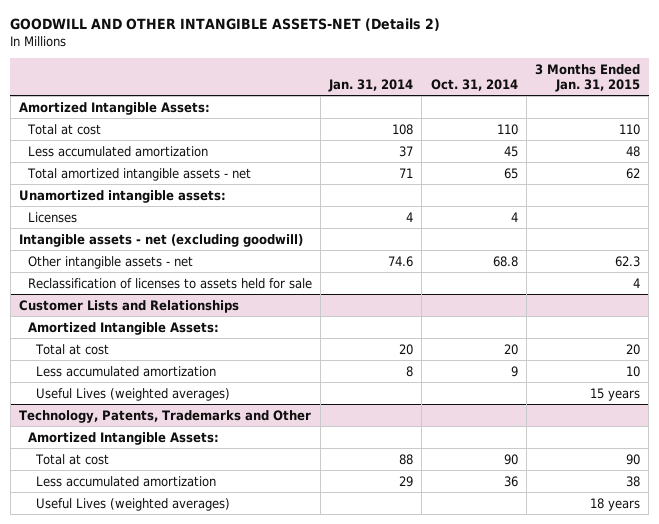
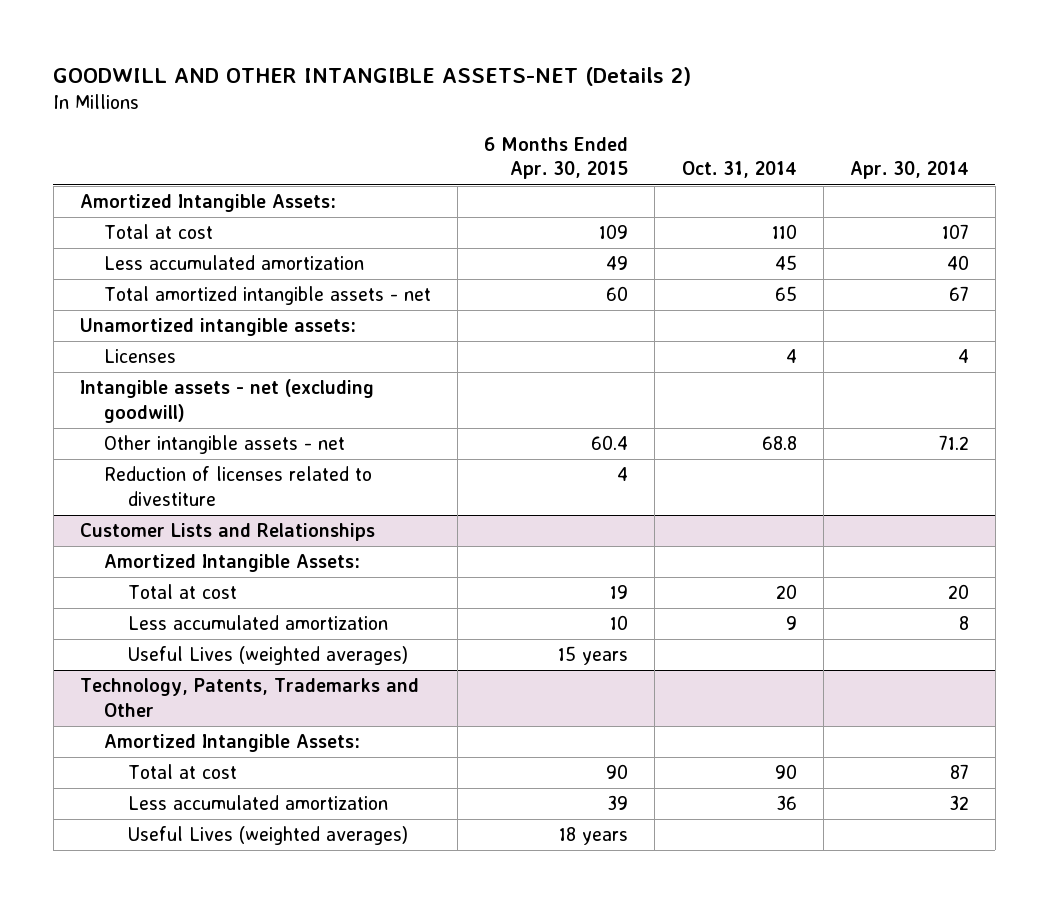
[328,78,414,92] Jan. 31, 2014 -> none
[534,63,640,92] 3 Months Ended Jan. 31, 2015 -> none
none -> [484,137,629,180] 6 Months Ended Apr. 30, 2015
none -> [849,161,969,180] Apr. 30, 2014
[27,277,312,289] Reclassification of licenses to assets held for sale -> [104,466,373,506] Reduction of licenses related to divestiture

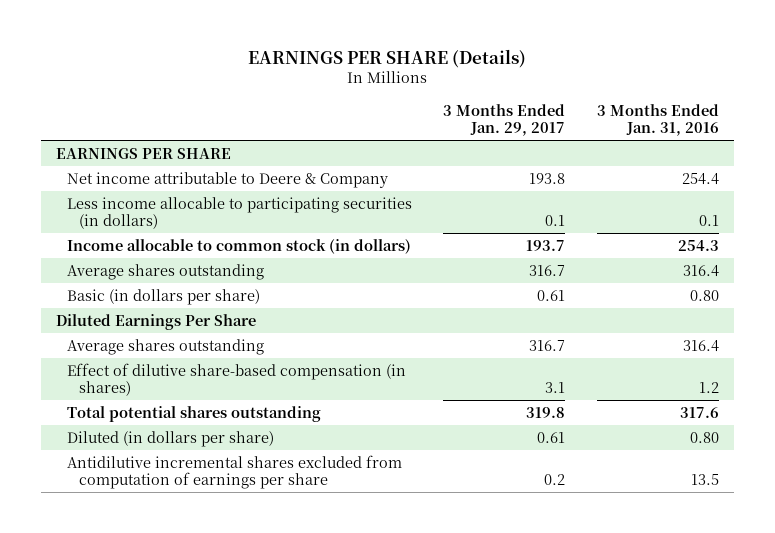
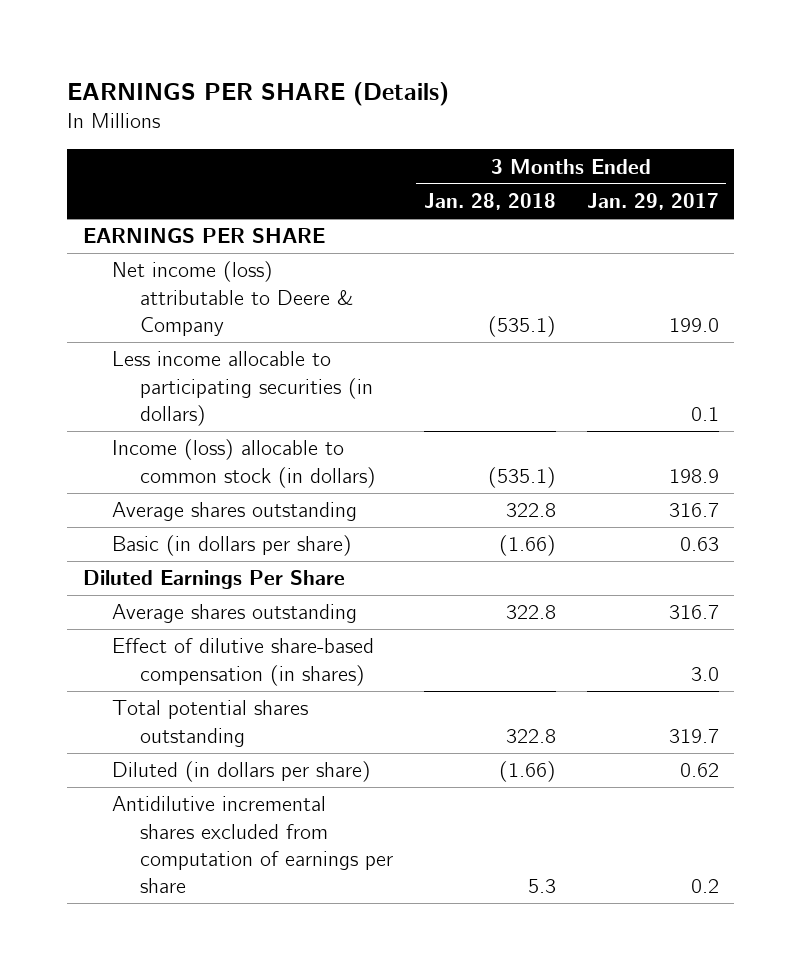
[596,104,719,137] 3 Months Ended Jan. 31, 2016 -> none
none -> [424,192,557,210] Jan. 28, 2018
[67,172,389,189] Net income attributable to Deere & Company -> [111,261,354,336] Net income (loss) attributable to Deere & Company
[529,173,566,185] 193.8 -> [668,317,719,332] 199.0
[67,239,412,255] Income allocable to common stock (in dollars) -> [111,439,377,488] Income (loss) allocable to common stock (in dollars)
[526,240,566,252] 193.7 -> [668,468,719,483] 198.9
[537,290,566,302] 0.61 -> [679,537,719,552] 0.63
[545,382,566,394] 3.1 -> [690,666,719,681] 3.0
[526,407,566,419] 319.8 -> [668,728,719,743] 319.7
[537,432,566,444] 0.61 -> [679,763,719,778] 0.62

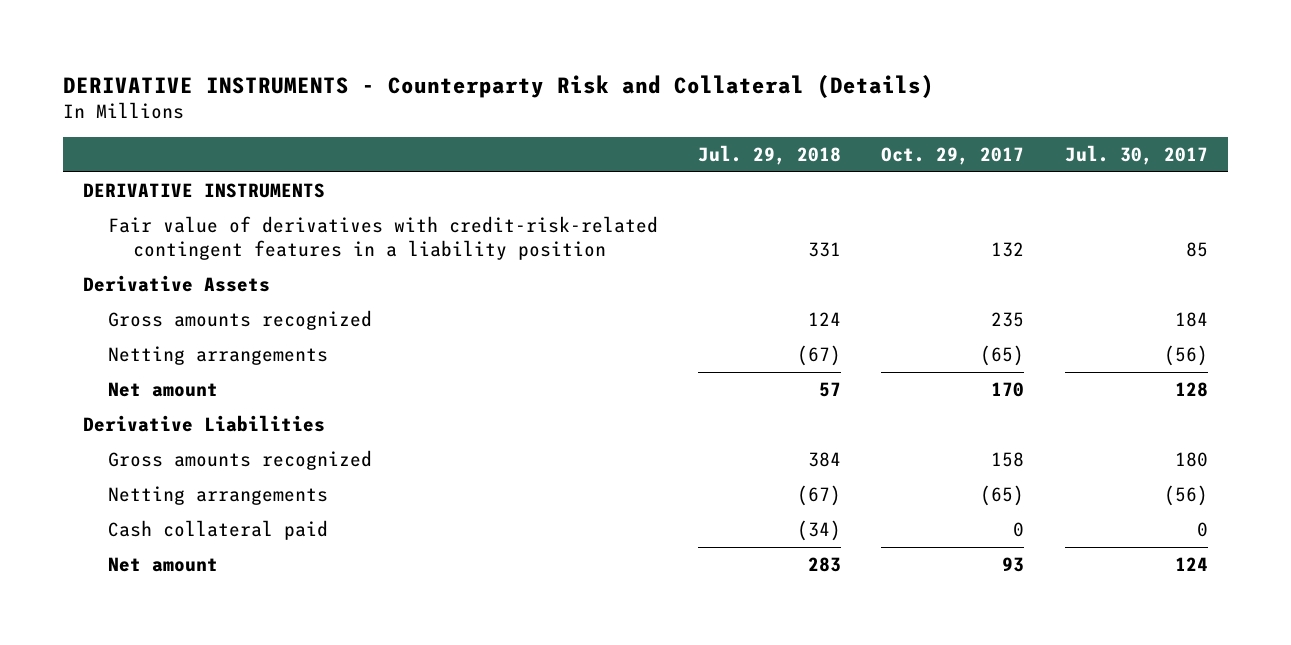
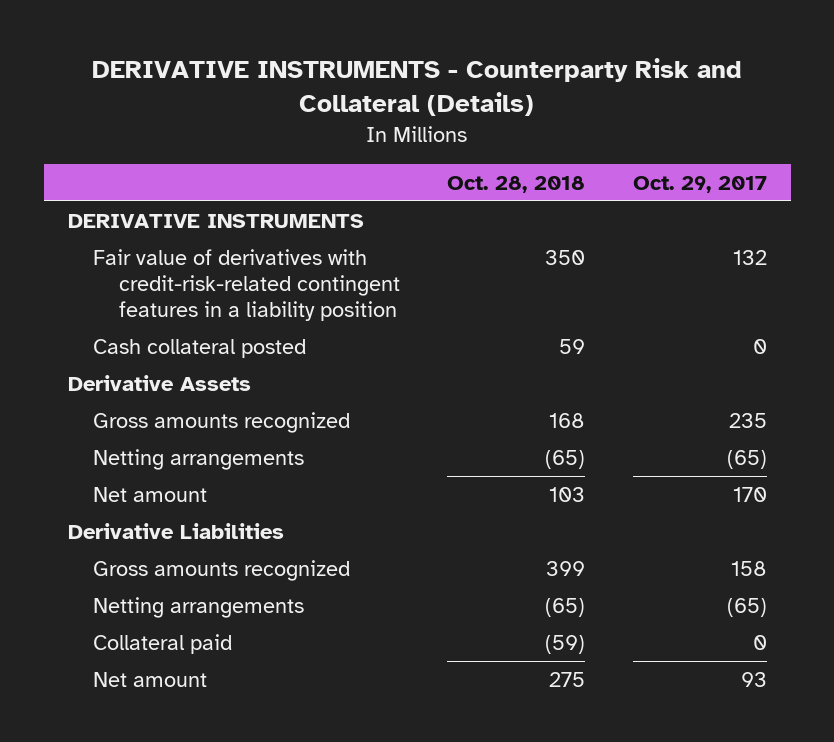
[698,145,842,166] Jul. 29, 2018 -> none
[1064,145,1208,166] Jul. 30, 2017 -> none
none -> [447,175,586,193] Oct. 28, 2018
none -> [93,338,307,358] Cash collateral posted
[107,519,328,540] Cash collateral paid -> [93,633,233,654] Collateral paid

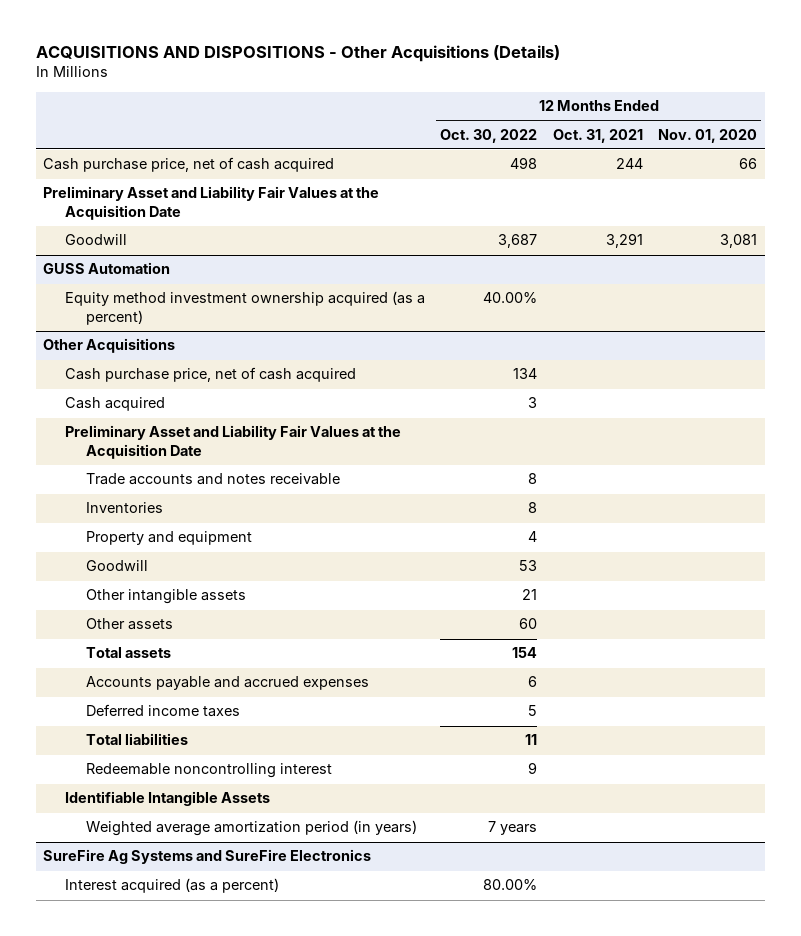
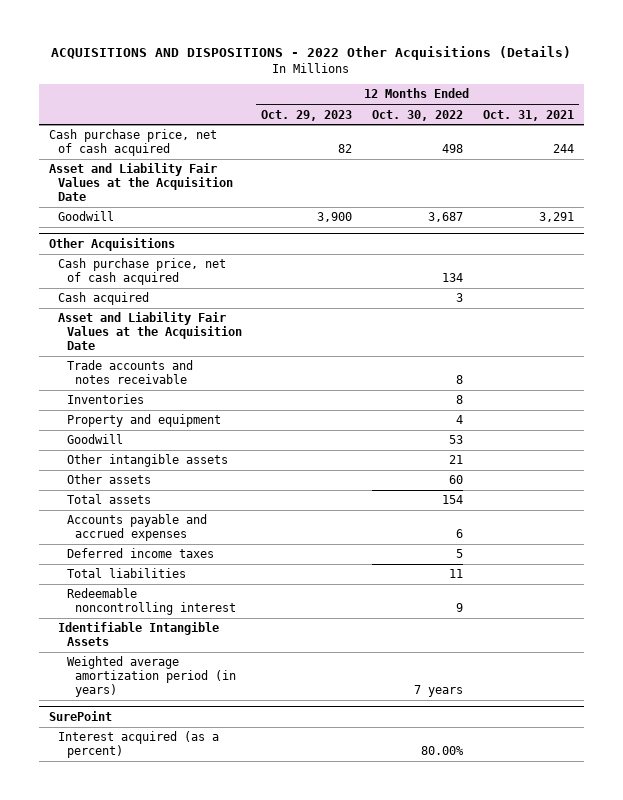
[35,44,560,62] ACQUISITIONS AND DISPOSITIONS - Other Acquisitions (Details) -> [51,46,572,61] ACQUISITIONS AND DISPOSITIONS - 2022 Other Acquisitions (Details)
[658,128,758,143] Nov. 01, 2020 -> none
none -> [261,109,353,121] Oct. 29, 2023
[43,186,380,220] Preliminary Asset and Liability Fair Values at the Acquisition Date -> [49,163,233,201] Asset and Liability Fair Values at the Acquisition Date
[43,262,171,275] GUSS Automation -> none
[64,291,425,325] Equity method investment ownership acquired (as a percent) -> none
[64,425,401,459] Preliminary Asset and Liability Fair Values at the Acquisition Date -> [57,312,242,350] Asset and Liability Fair Values at the Acquisition Date
[43,849,372,865] SureFire Ag Systems and SureFire Electronics -> none
none -> [49,711,113,722] SurePoint

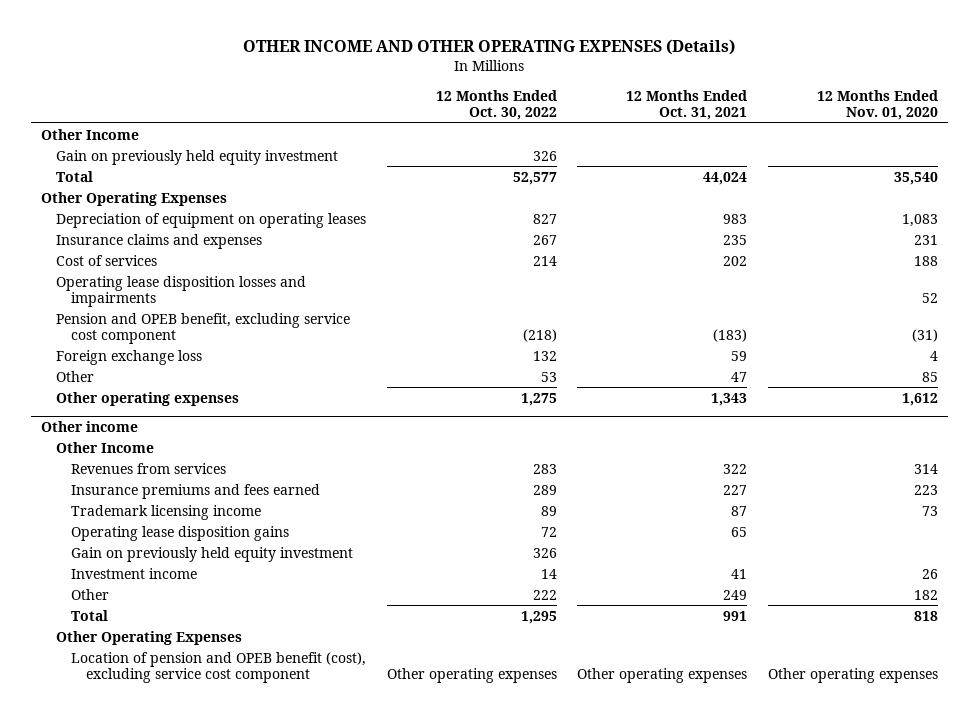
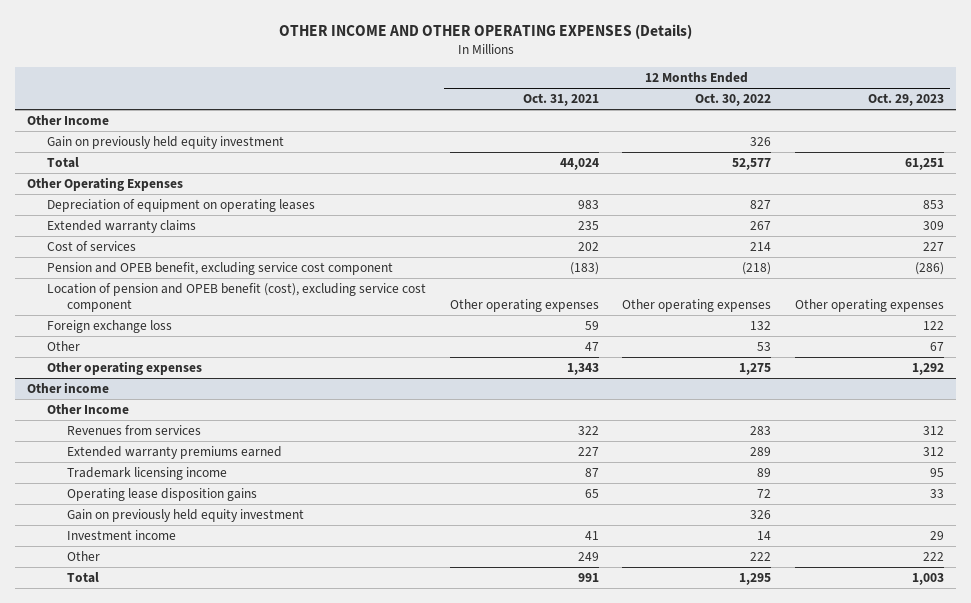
[816,89,938,121] 12 Months Ended Nov. 01, 2020 -> none
none -> [867,93,944,107] Oct. 29, 2023
[56,233,263,249] Insurance claims and expenses -> [47,219,197,233] Extended warranty claims
[56,275,307,307] Operating lease disposition losses and impairments -> none
none -> [47,282,427,312] Location of pension and OPEB benefit (cost), excluding service cost component
[71,483,321,499] Insurance premiums and fees earned -> [66,445,282,459] Extended warranty premiums earned
[56,630,243,645] Other Operating Expenses -> none
[71,651,367,683] Location of pension and OPEB benefit (cost), excluding service cost component -> none

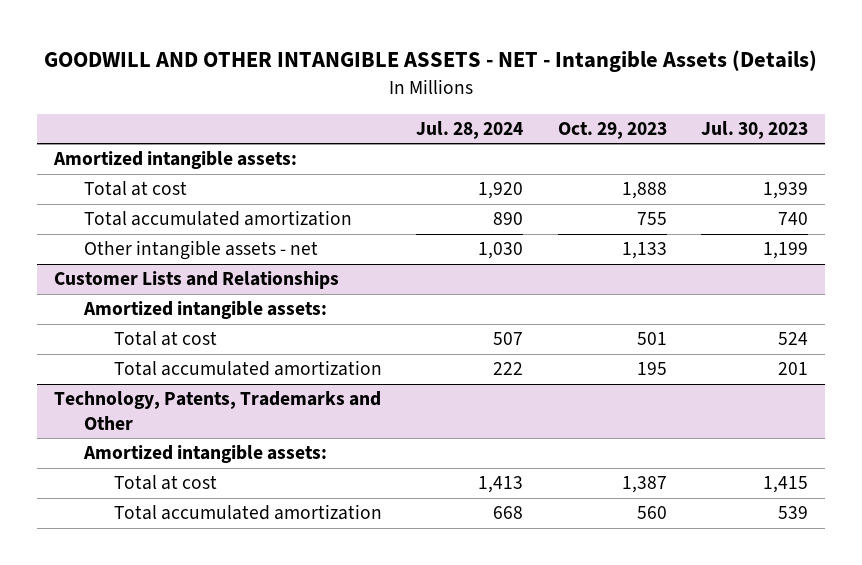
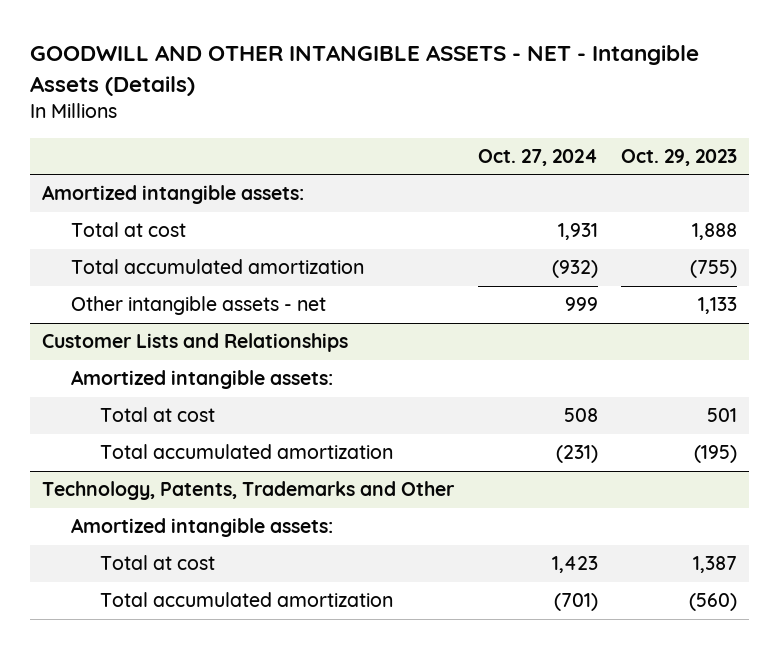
[416,121,524,140] Jul. 28, 2024 -> none
[701,121,809,140] Jul. 30, 2023 -> none
none -> [477,149,598,167] Oct. 27, 2024
[636,212,667,226] 755 -> [690,260,738,279] (755)
[636,362,667,376] 195 -> [694,445,738,464] (195)
[636,506,667,520] 560 -> [689,593,738,612] (560)

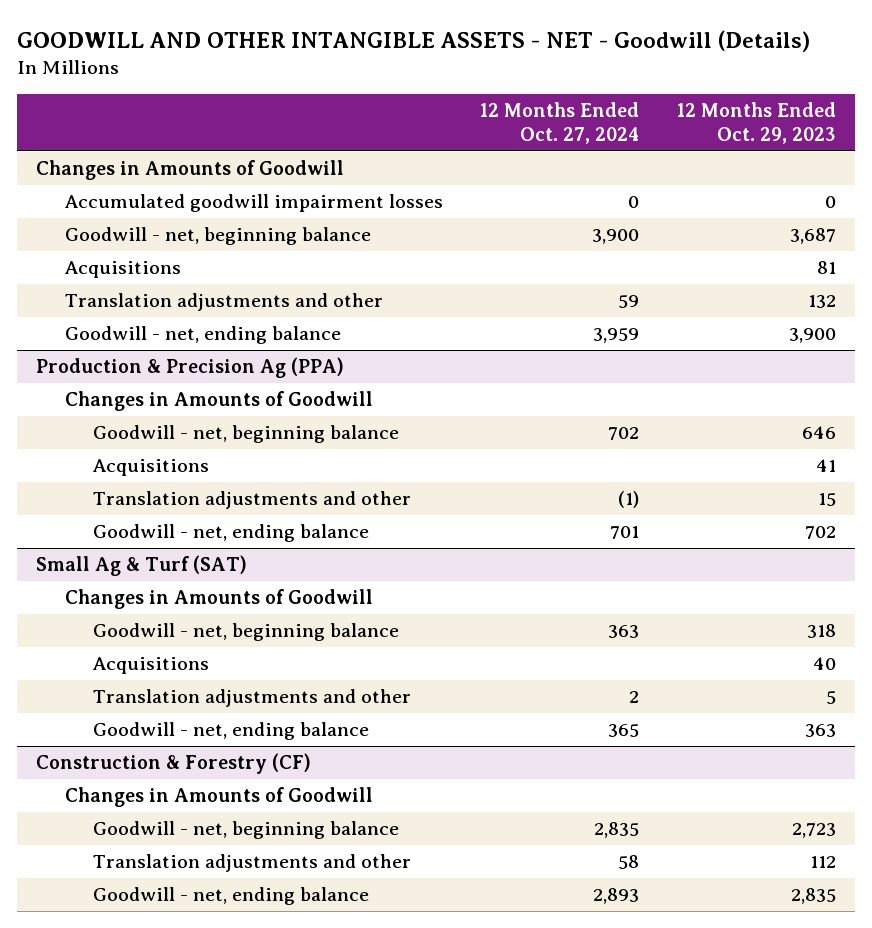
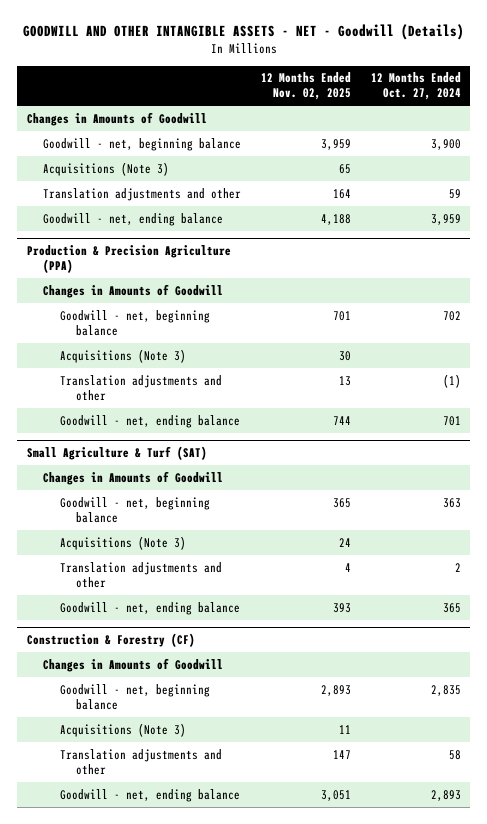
[676,102,837,145] 12 Months Ended Oct. 29, 2023 -> none
none -> [260,72,351,101] 12 Months Ended Nov. 02, 2025
[64,194,443,213] Accumulated goodwill impairment losses -> none
[64,261,181,279] Acquisitions -> [43,161,170,176] Acquisitions (Note 3)
[35,357,344,379] Production & Precision Ag (PPA) -> [26,245,231,274] Production & Precision Agriculture (PPA)
[93,459,210,477] Acquisitions -> [59,348,186,363] Acquisitions (Note 3)
[35,555,247,577] Small Ag & Turf (SAT) -> [26,446,207,461] Small Agriculture & Turf (SAT)
[93,657,210,675] Acquisitions -> [59,535,186,550] Acquisitions (Note 3)
none -> [59,722,186,737] Acquisitions (Note 3)

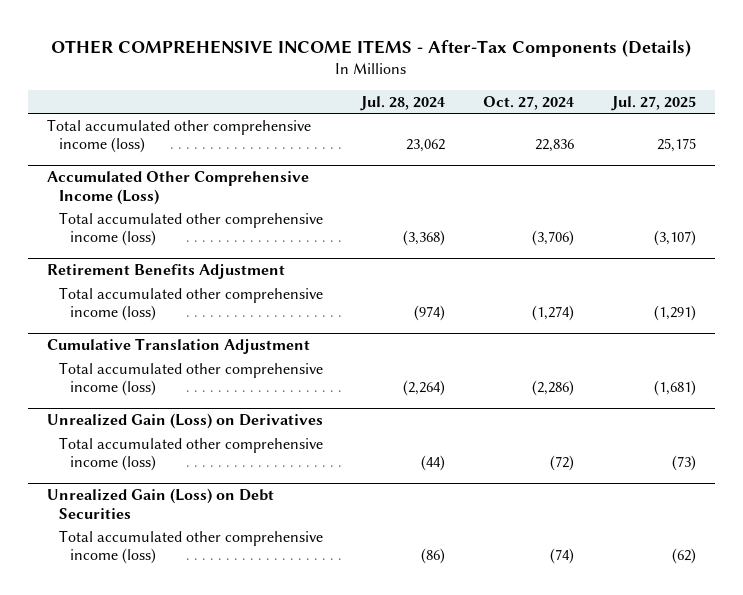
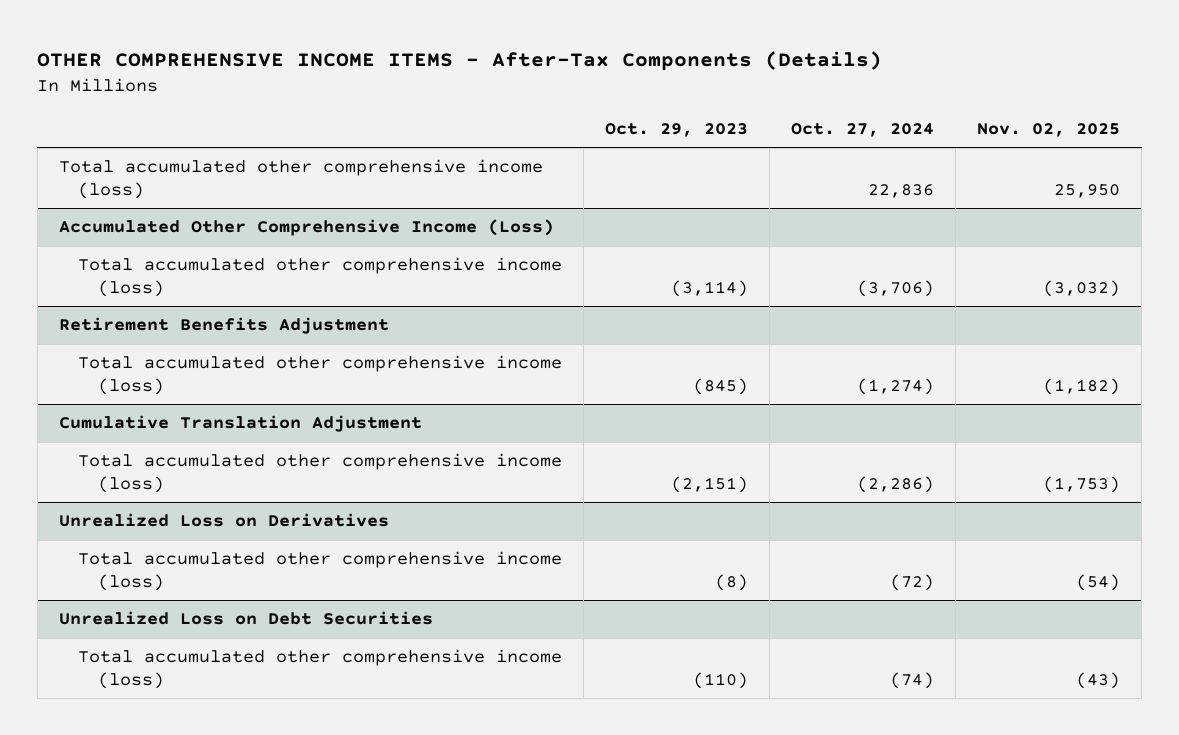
[359,95,445,111] Jul. 28, 2024 -> none
[610,95,696,111] Jul. 27, 2025 -> none
none -> [605,123,749,138] Oct. 29, 2023
none -> [977,123,1121,138] Nov. 02, 2025
[46,413,323,430] Unrealized Gain (Loss) on Derivatives -> [58,513,389,528] Unrealized Loss on Derivatives
[46,488,274,519] Unrealized Gain (Loss) on Debt Securities -> [58,611,433,626] Unrealized Loss on Debt Securities

